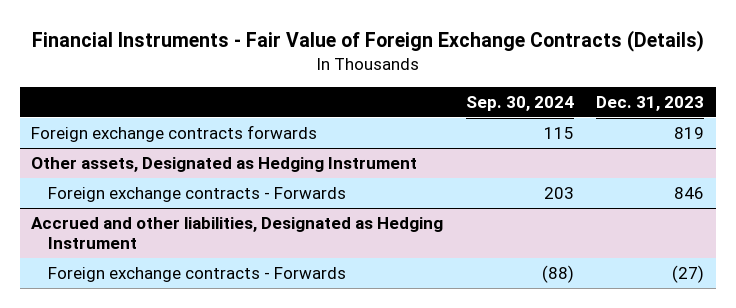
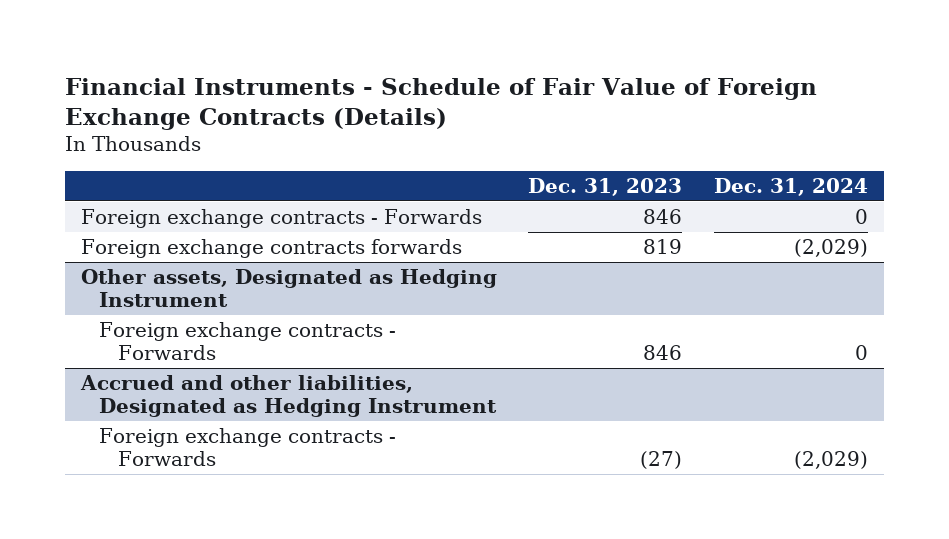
[31,29,704,52] Financial Instruments - Fair Value of Foreign Exchange Contracts (Details) -> [64,77,817,131] Financial Instruments - Schedule of Fair Value of Foreign Exchange Contracts (Details)
[465,96,574,112] Sep. 30, 2024 -> none
none -> [713,177,868,196] Dec. 31, 2024
none -> [80,208,482,228] Foreign exchange contracts - Forwards

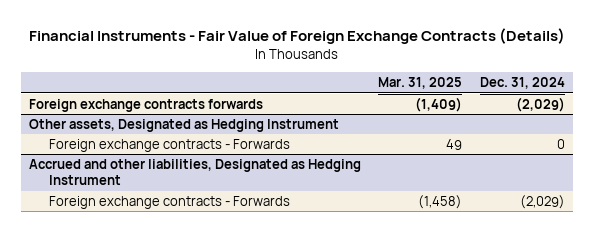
[64,77,817,131] Financial Instruments - Schedule of Fair Value of Foreign Exchange Contracts (Details) -> [28,28,565,45] Financial Instruments - Fair Value of Foreign Exchange Contracts (Details)
[528,177,683,196] Dec. 31, 2023 -> none
none -> [378,77,463,90] Mar. 31, 2025
[80,208,482,228] Foreign exchange contracts - Forwards -> none

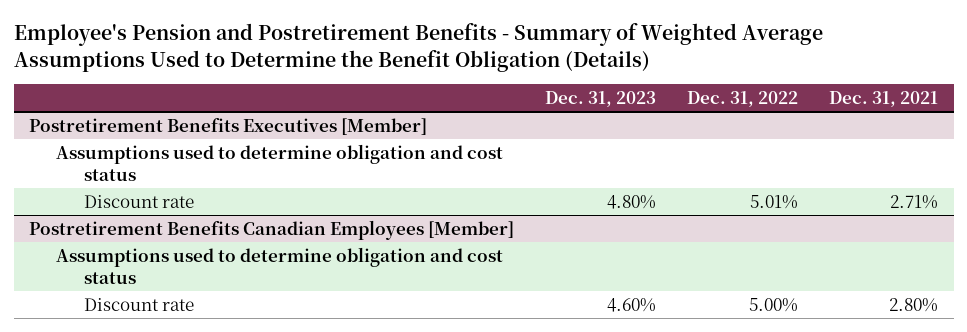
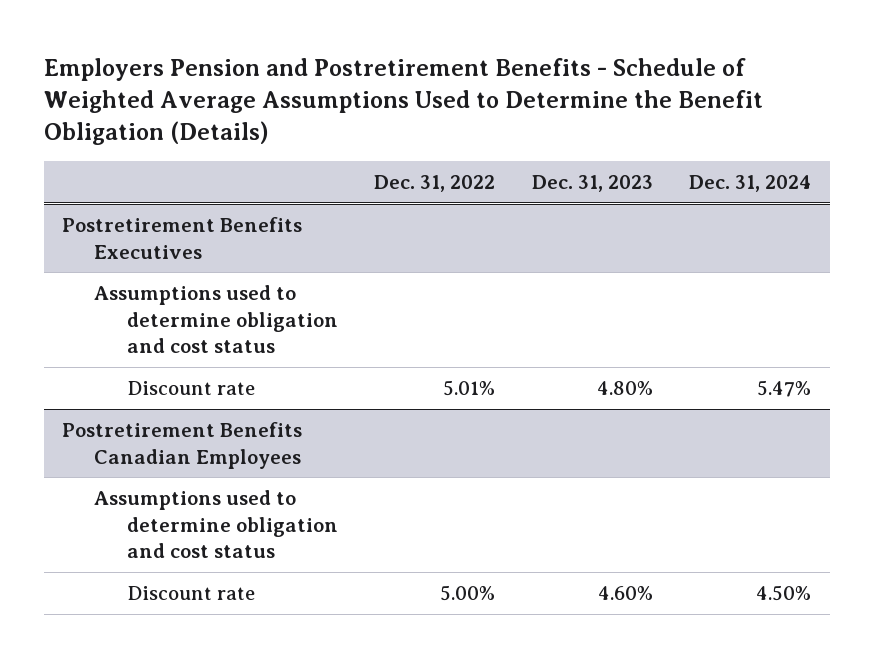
[13,23,823,73] Employee's Pension and Postretirement Benefits - Summary of Weighted Average Assumptions Used to Determine the Benefit Obligation (Details) -> [43,57,763,146] Employers Pension and Postretirement Benefits - Schedule of Weighted Average Assumptions Used to Determine the Benefit Obligation (Details)
[829,90,939,107] Dec. 31, 2021 -> none
none -> [689,174,812,192] Dec. 31, 2024
[29,117,428,135] Postretirement Benefits Executives [Member] -> [61,217,302,259] Postretirement Benefits Executives
[29,219,515,240] Postretirement Benefits Canadian Employees [Member] -> [61,422,302,469] Postretirement Benefits Canadian Employees

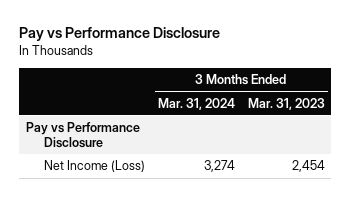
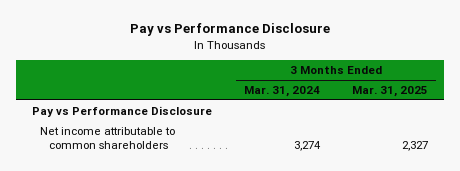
[247,97,325,110] Mar. 31, 2023 -> none
none -> [351,85,428,97] Mar. 31, 2025
[43,160,145,173] Net Income (Loss) -> [40,126,176,150] Net income attributable to common shareholders

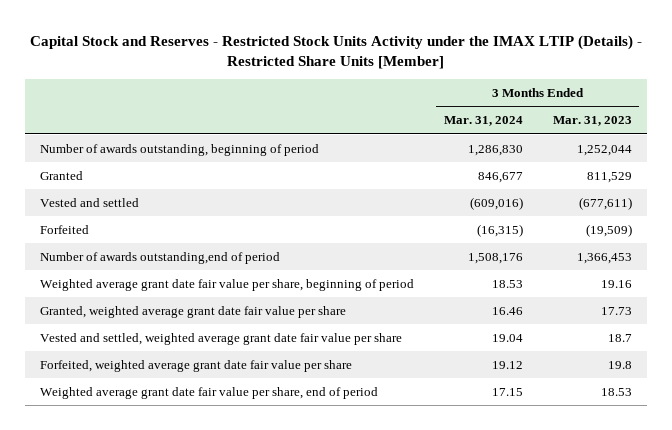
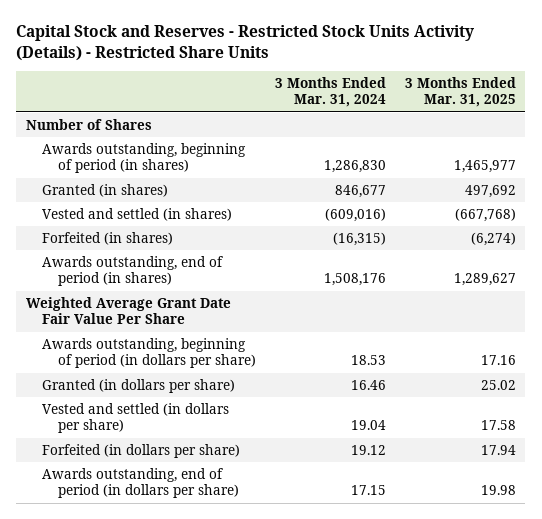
[29,34,642,70] Capital Stock and Reserves - Restricted Stock Units Activity under the IMAX LTIP (Details) - Restricted Share Units [Member] -> [16,25,475,61] Capital Stock and Reserves - Restricted Stock Units Activity (Details) - Restricted Share Units
[552,116,632,127] Mar. 31, 2023 -> none
none -> [404,76,516,108] 3 Months Ended Mar. 31, 2025
none -> [25,119,152,131] Number of Shares
[40,143,320,156] Number of awards outstanding, beginning of period -> [42,143,247,174] Awards outstanding, beginning of period (in shares)
[40,170,84,180] Granted -> [42,184,169,198] Granted (in shares)
[40,197,140,207] Vested and settled -> [42,208,233,222] Vested and settled (in shares)
[40,224,90,234] Forfeited -> [42,232,174,246] Forfeited (in shares)
[40,251,281,264] Number of awards outstanding,end of period -> [42,256,224,287] Awards outstanding, end of period (in shares)
none -> [25,297,231,325] Weighted Average Grant Date Fair Value Per Share
[40,278,415,291] Weighted average grant date fair value per share, beginning of period -> [42,338,257,369] Awards outstanding, beginning of period (in dollars per share)
[40,305,347,318] Granted, weighted average grant date fair value per share -> [42,379,236,394] Granted (in dollars per share)
[40,332,403,345] Vested and settled, weighted average grant date fair value per share -> [42,403,230,434] Vested and settled (in dollars per share)
[40,359,353,372] Forfeited, weighted average grant date fair value per share -> [42,444,241,459] Forfeited (in dollars per share)
[40,386,379,399] Weighted average grant date fair value per share, end of period -> [42,468,240,499] Awards outstanding, end of period (in dollars per share)

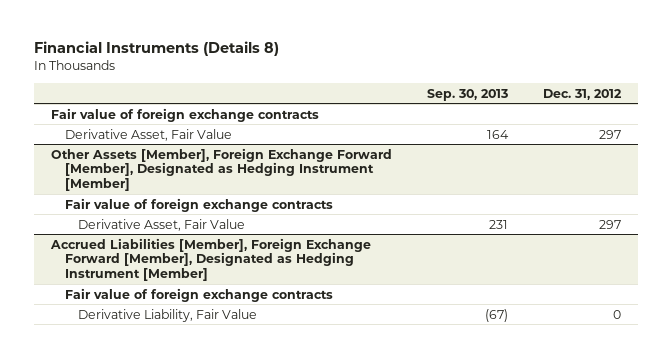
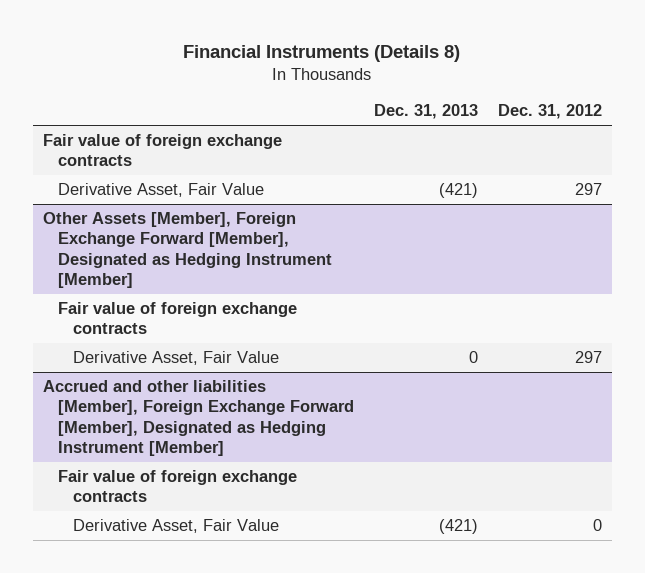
[427,88,509,101] Sep. 30, 2013 -> none
none -> [373,104,478,120] Dec. 31, 2013
[50,237,372,281] Accrued Liabilities [Member], Foreign Exchange Forward [Member], Designated as Hedging Instrument [Member] -> [42,380,354,456] Accrued and other liabilities [Member], Foreign Exchange Forward [Member], Designated as Hedging Instrument [Member]
[78,308,258,322] Derivative Liability, Fair Value -> [72,519,279,534] Derivative Asset, Fair Value

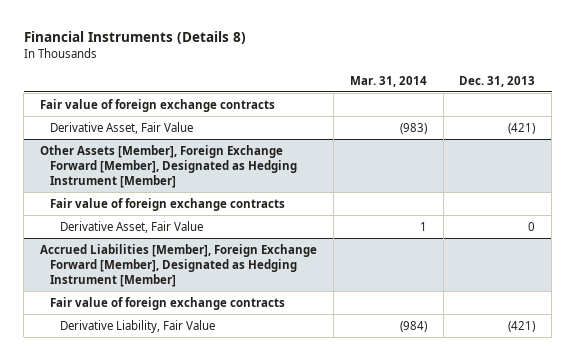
[498,104,603,120] Dec. 31, 2012 -> none
none -> [349,75,427,87] Mar. 31, 2014
[42,380,354,456] Accrued and other liabilities [Member], Foreign Exchange Forward [Member], Designated as Hedging Instrument [Member] -> [40,243,318,287] Accrued Liabilities [Member], Foreign Exchange Forward [Member], Designated as Hedging Instrument [Member]
[72,519,279,534] Derivative Asset, Fair Value -> [59,319,215,333] Derivative Liability, Fair Value

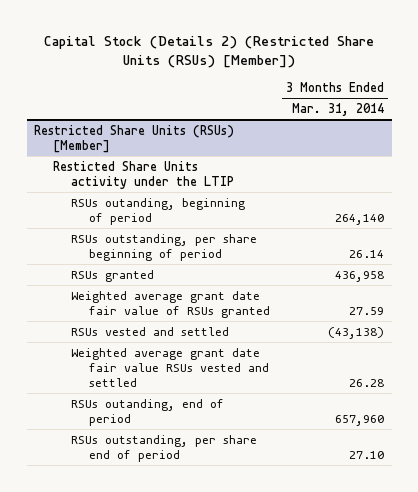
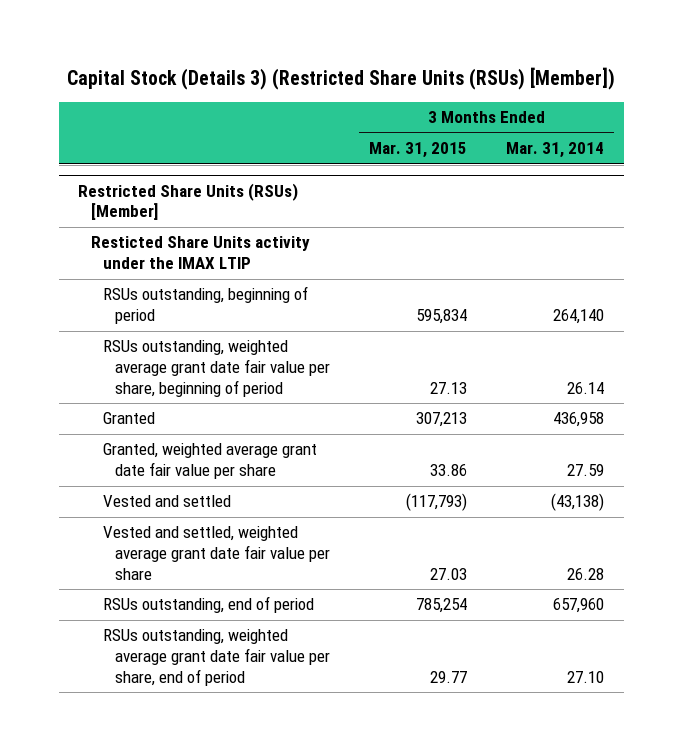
[44,35,375,68] Capital Stock (Details 2) (Restricted Share Units (RSUs) [Member]) -> [67,67,616,91] Capital Stock (Details 3) (Restricted Share Units (RSUs) [Member])
none -> [368,142,467,159] Mar. 31, 2015
[52,160,234,189] Resticted Share Units activity under the LTIP -> [90,236,310,270] Resticted Share Units activity under the IMAX LTIP
[70,197,245,225] RSUs outanding, beginning of period -> [102,286,308,325] RSUs outstanding, beginning of period
[70,233,257,261] RSUs outstanding, per share beginning of period -> [102,340,330,397] RSUs outstanding, weighted average grant date fair value per share, beginning of period
[70,269,154,282] RSUs granted -> [102,412,155,425] Granted
[70,290,271,318] Weighted average grant date fair value of RSUs granted -> [102,443,317,480] Granted, weighted average grant date fair value per share
[70,326,229,336] RSUs vested and settled -> [102,495,231,508] Vested and settled
[70,347,270,387] Weighted average grant date fair value RSUs vested and settled -> [102,526,330,580] Vested and settled, weighted average grant date fair value per share
[70,398,224,426] RSUs outanding, end of period -> [102,596,314,614] RSUs outstanding, end of period
[70,434,257,462] RSUs outstanding, per share end of period -> [102,629,330,686] RSUs outstanding, weighted average grant date fair value per share, end of period

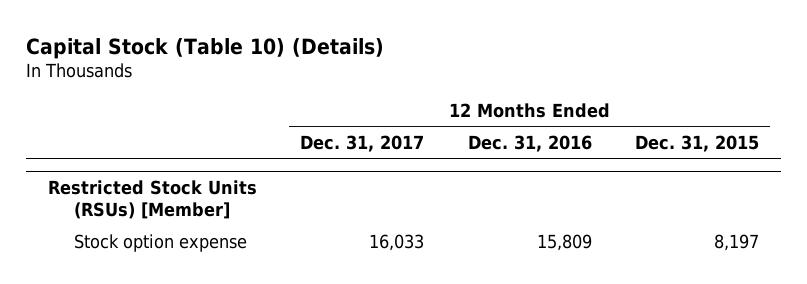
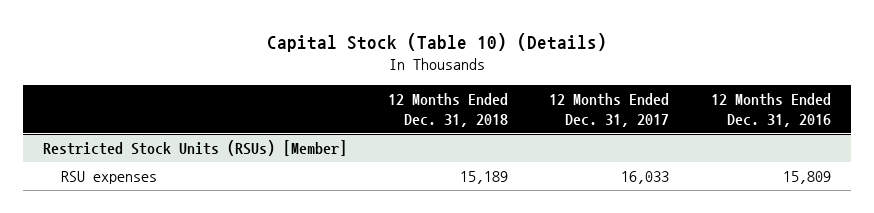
[635,135,760,153] Dec. 31, 2015 -> none
none -> [388,93,509,128] 12 Months Ended Dec. 31, 2018
[74,234,248,253] Stock option expense -> [61,170,158,184] RSU expenses

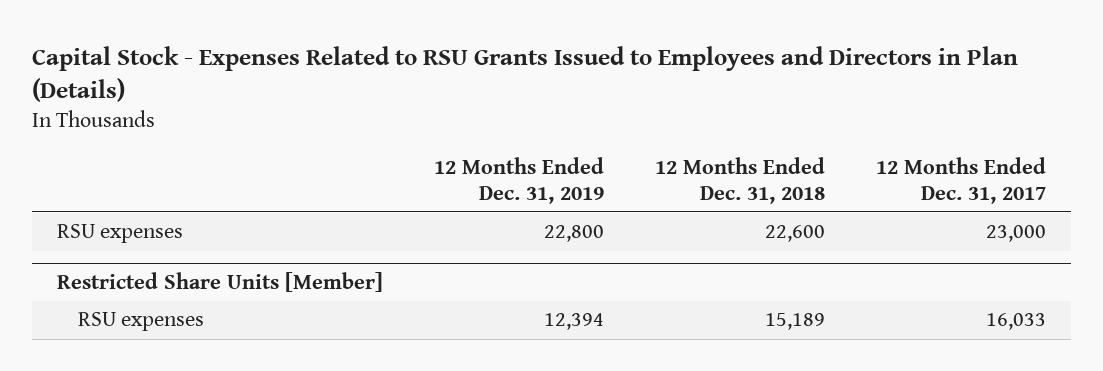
[266,32,607,52] Capital Stock (Table 10) (Details) -> [31,45,1018,103] Capital Stock - Expenses Related to RSU Grants Issued to Employees and Directors in Plan (Details)
[710,93,831,128] 12 Months Ended Dec. 31, 2016 -> none
none -> [433,157,604,204] 12 Months Ended Dec. 31, 2019
none -> [57,224,184,244] RSU expenses
[43,139,348,156] Restricted Stock Units (RSUs) [Member] -> [57,272,384,293] Restricted Share Units [Member]

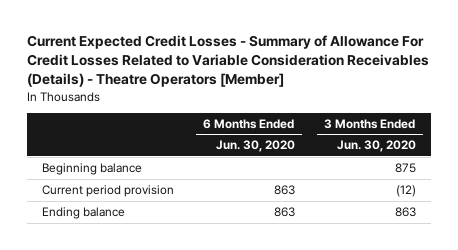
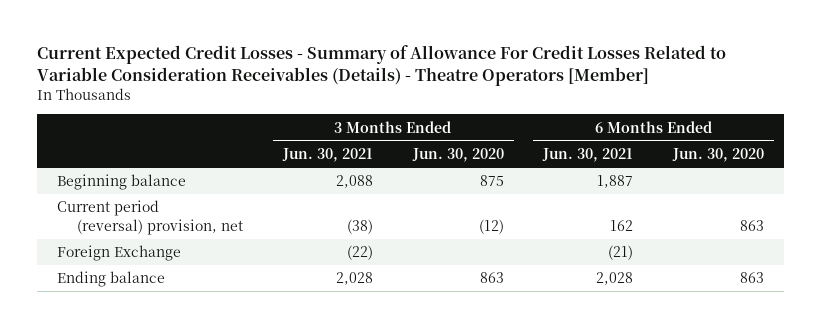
none -> [281,148,373,163] Jun. 30, 2021
none -> [542,148,634,163] Jun. 30, 2021
[42,185,175,198] Current period provision -> [57,200,244,235] Current period (reversal) provision, net
none -> [57,245,182,262] Foreign Exchange

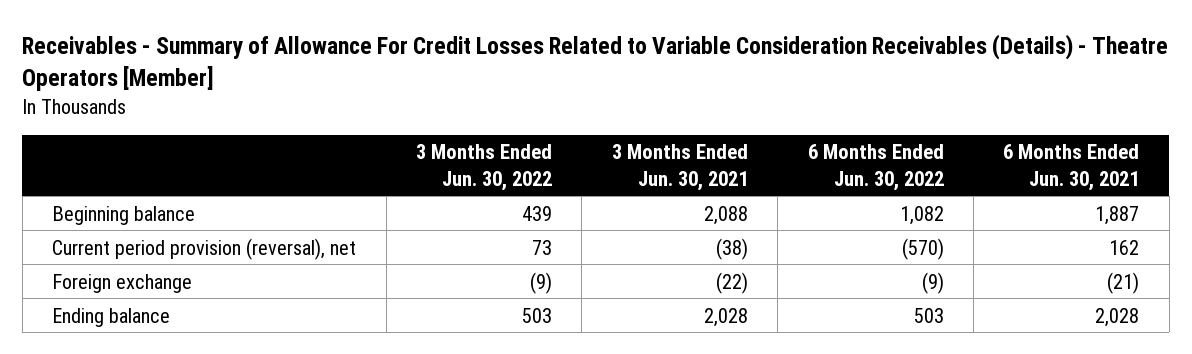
[37,45,727,87] Current Expected Credit Losses - Summary of Allowance For Credit Losses Related to Variable Consideration Receivables (Details) - Theatre Operators [Member] -> [22,34,1169,92] Receivables - Summary of Allowance For Credit Losses Related to Variable Consideration Receivables (Details) - Theatre Operators [Member]
[411,148,504,163] Jun. 30, 2020 -> none
[672,148,765,163] Jun. 30, 2020 -> none
none -> [416,144,553,191] 3 Months Ended Jun. 30, 2022
none -> [807,144,944,191] 6 Months Ended Jun. 30, 2022
[57,200,244,235] Current period (reversal) provision, net -> [52,237,357,260] Current period provision (reversal), net
[57,245,182,262] Foreign Exchange -> [52,273,193,293] Foreign exchange

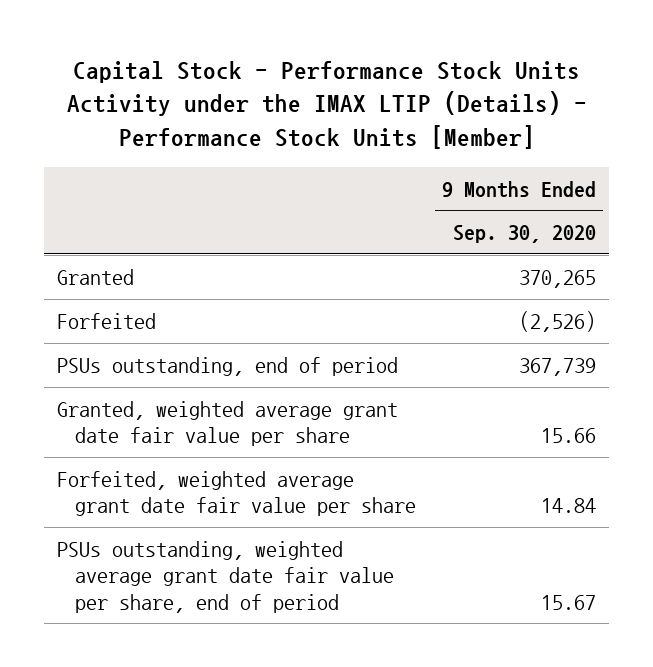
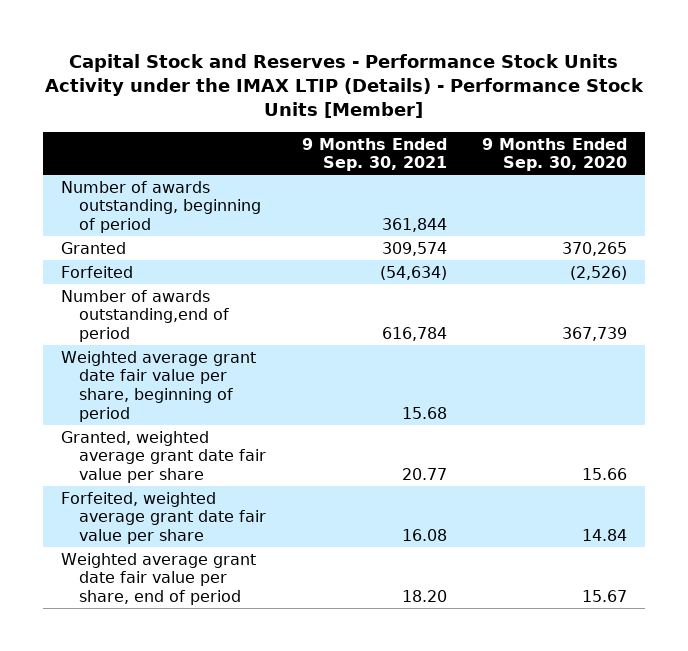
[66,60,587,150] Capital Stock - Performance Stock Units Activity under the IMAX LTIP (Details) - Performance Stock Units [Member] -> [45,53,645,119] Capital Stock and Reserves - Performance Stock Units Activity under the IMAX LTIP (Details) - Performance Stock Units [Member]
none -> [301,137,447,172] 9 Months Ended Sep. 30, 2021
none -> [60,180,262,234] Number of awards outstanding, beginning of period
[56,356,398,376] PSUs outstanding, end of period -> [60,289,230,343] Number of awards outstanding,end of period
none -> [60,350,256,422] Weighted average grant date fair value per share, beginning of period
[56,540,394,613] PSUs outstanding, weighted average grant date fair value per share, end of period -> [60,552,256,606] Weighted average grant date fair value per share, end of period

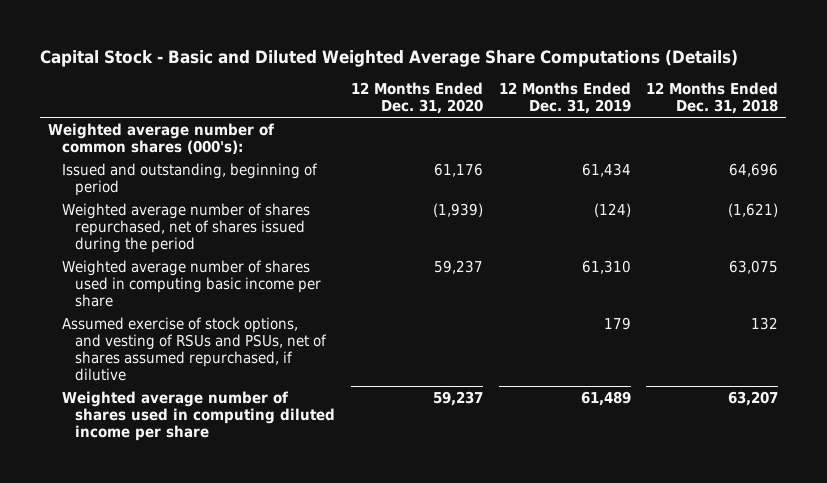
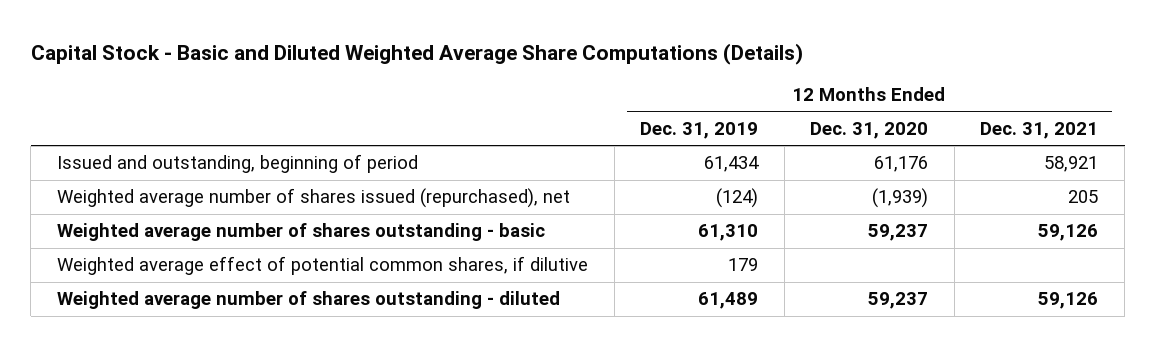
[646,81,779,114] 12 Months Ended Dec. 31, 2018 -> none
none -> [980,122,1099,140] Dec. 31, 2021
[48,122,275,154] Weighted average number of common shares (000's): -> none
[61,202,310,253] Weighted average number of shares repurchased, net of shares issued during the period -> [57,188,571,209] Weighted average number of shares issued (repurchased), net
[61,259,322,307] Weighted average number of shares used in computing basic income per share -> [57,223,546,242] Weighted average number of shares outstanding - basic
[61,316,328,381] Assumed exercise of stock options, and vesting of RSUs and PSUs, net of shares assumed repurchased, if dilutive -> [57,256,589,276] Weighted average effect of potential common shares, if dilutive
[61,390,336,441] Weighted average number of shares used in computing diluted income per share -> [57,291,561,310] Weighted average number of shares outstanding - diluted

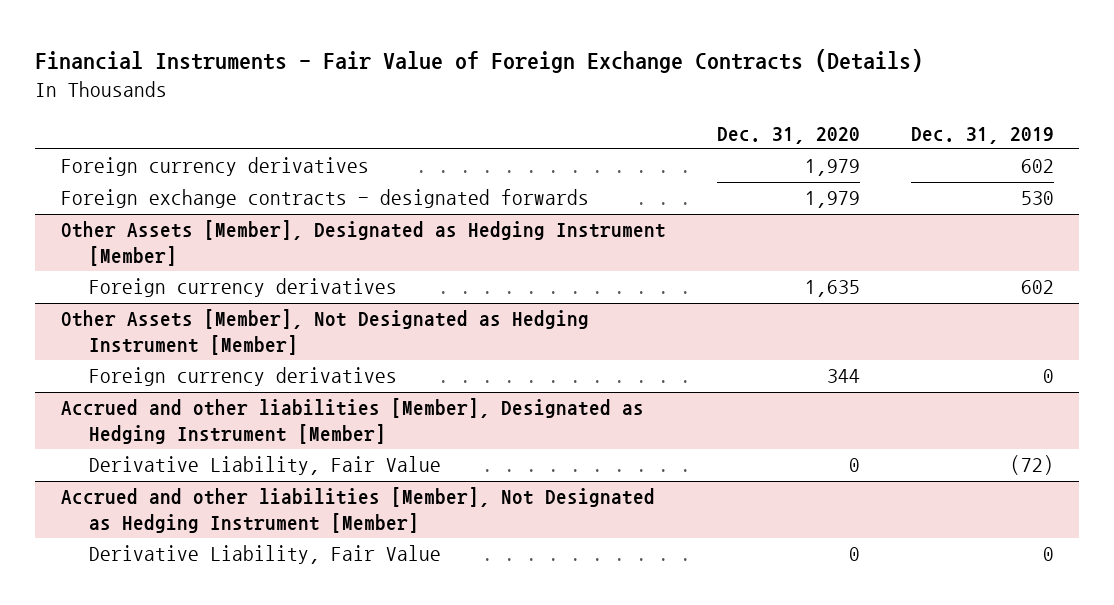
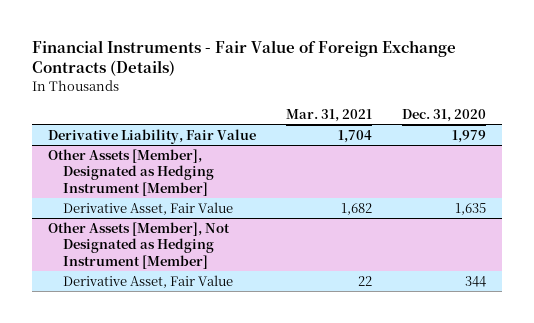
[910,126,1054,144] Dec. 31, 2019 -> none
none -> [286,108,373,122] Mar. 31, 2021
[60,157,369,177] Foreign currency derivatives -> none
[60,189,589,209] Foreign exchange contracts - designated forwards -> [47,128,256,144] Derivative Liability, Fair Value
[89,278,398,298] Foreign currency derivatives -> [63,201,234,215] Derivative Asset, Fair Value
[60,398,644,444] Accrued and other liabilities [Member], Designated as Hedging Instrument [Member] -> none
[89,456,442,476] Derivative Liability, Fair Value -> none
[60,487,655,533] Accrued and other liabilities [Member], Not Designated as Hedging Instrument [Member] -> none
[89,545,442,565] Derivative Liability, Fair Value -> none
[89,367,398,387] Foreign currency derivatives -> [63,274,234,288] Derivative Asset, Fair Value

